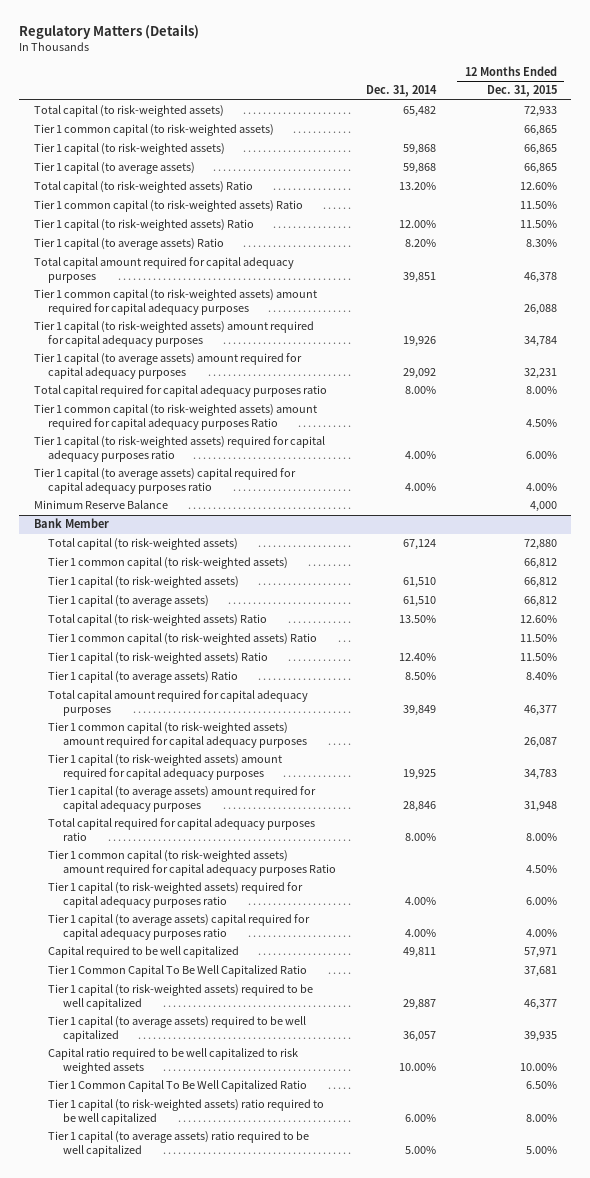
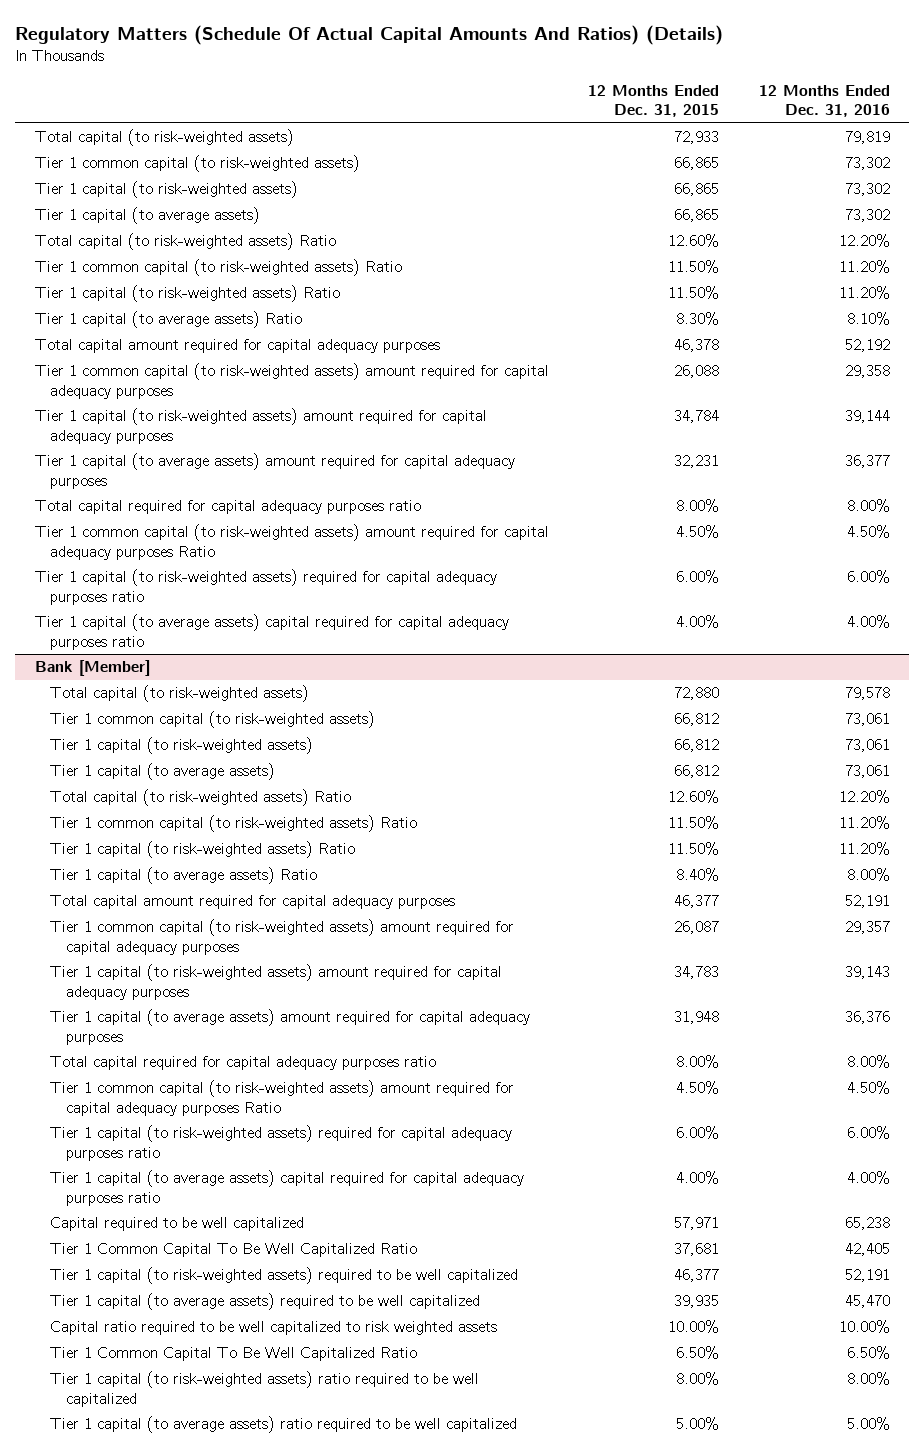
[18,24,199,40] Regulatory Matters (Details) -> [14,24,723,45] Regulatory Matters (Schedule Of Actual Capital Amounts And Ratios) (Details)
[365,85,437,98] Dec. 31, 2014 -> none
none -> [758,84,890,118] 12 Months Ended Dec. 31, 2016
[33,500,168,510] Minimum Reserve Balance -> none
[33,518,109,529] Bank Member -> [34,660,150,677] Bank [Member]

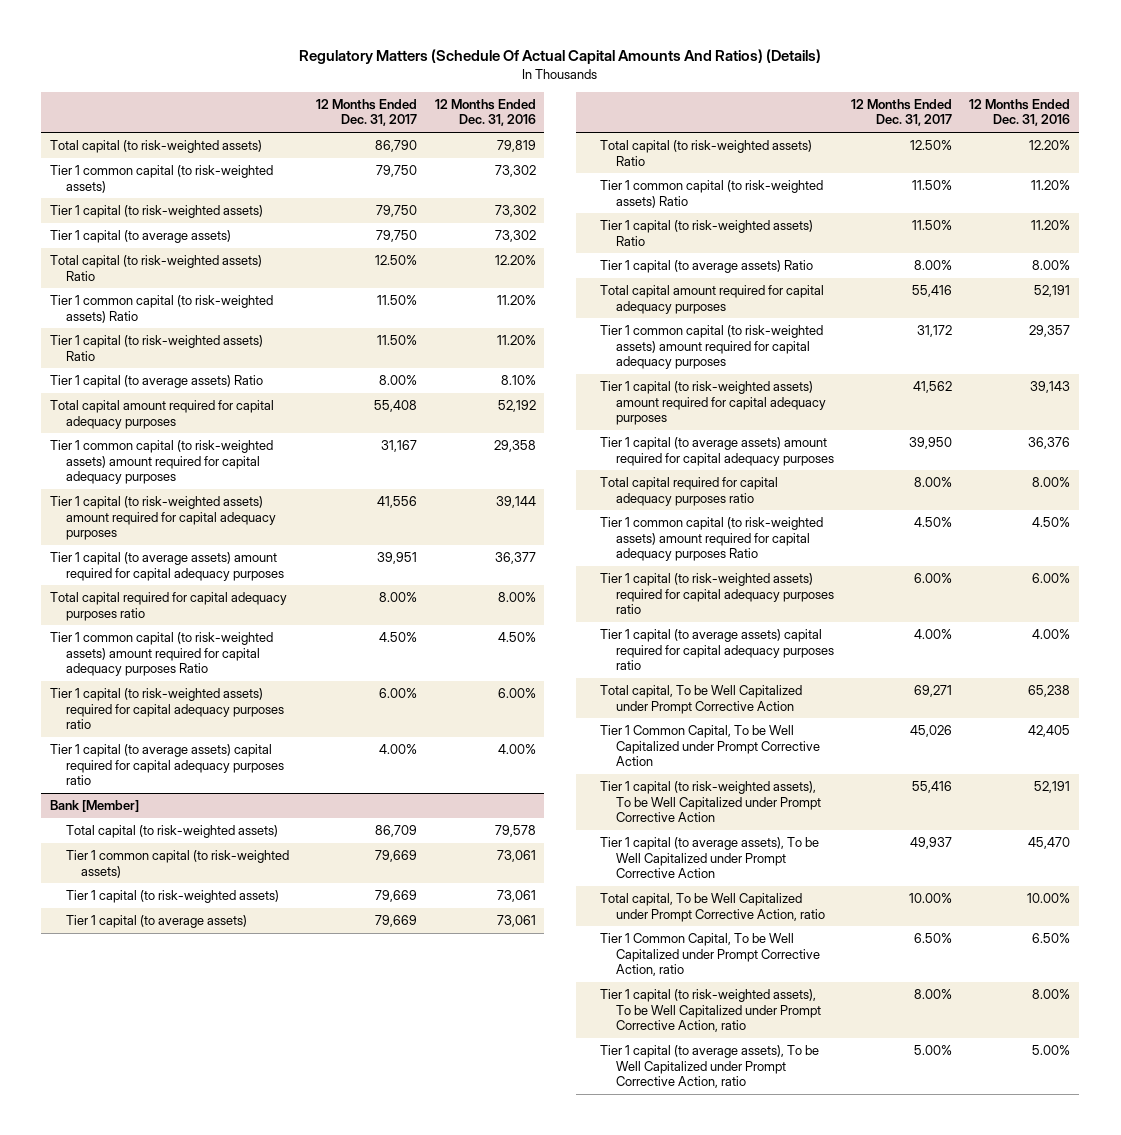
[588,84,720,118] 12 Months Ended Dec. 31, 2015 -> none
none -> [316,98,418,127] 12 Months Ended Dec. 31, 2017
[50,1217,305,1232] Capital required to be well capitalized -> [600,685,803,714] Total capital, To be Well Capitalized under Prompt Corrective Action
[50,1243,418,1258] Tier 1 Common Capital To Be Well Capitalized Ratio -> [600,725,820,767] Tier 1 Common Capital, To be Well Capitalized under Prompt Corrective Action
[50,1267,519,1285] Tier 1 capital (to risk-weighted assets) required to be well capitalized -> [600,781,821,823] Tier 1 capital (to risk-weighted assets), To be Well Capitalized under Prompt Corrective Action
[50,1293,481,1311] Tier 1 capital (to average assets) required to be well capitalized -> [600,837,820,879] Tier 1 capital (to average assets), To be Well Capitalized under Prompt Corrective Action
[50,1321,498,1336] Capital ratio required to be well capitalized to risk weighted assets -> [600,893,825,922] Total capital, To be Well Capitalized under Prompt Corrective Action, ratio
[50,1347,418,1362] Tier 1 Common Capital To Be Well Capitalized Ratio -> [600,933,820,977] Tier 1 Common Capital, To be Well Capitalized under Prompt Corrective Action, ratio
[50,1371,480,1407] Tier 1 capital (to risk-weighted assets) ratio required to be well capitalized -> [600,989,821,1033] Tier 1 capital (to risk-weighted assets), To be Well Capitalized under Prompt Corrective Action, ratio
[50,1416,518,1434] Tier 1 capital (to average assets) ratio required to be well capitalized -> [600,1045,820,1089] Tier 1 capital (to average assets), To be Well Capitalized under Prompt Corrective Action, ratio

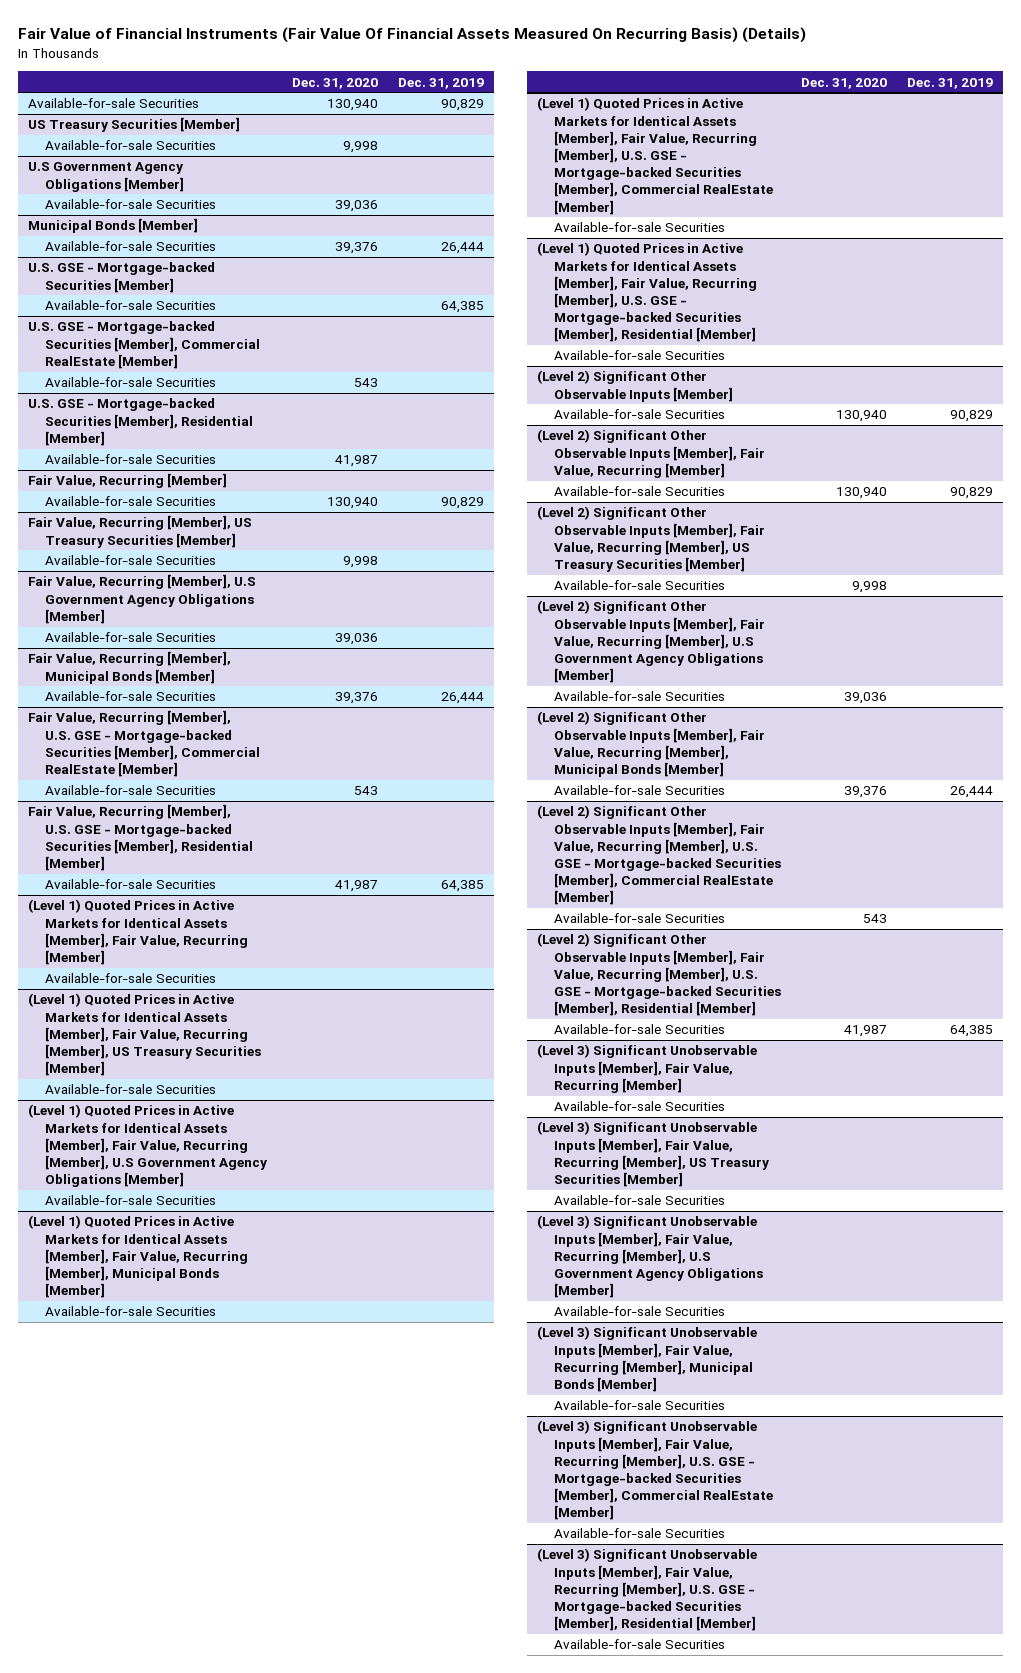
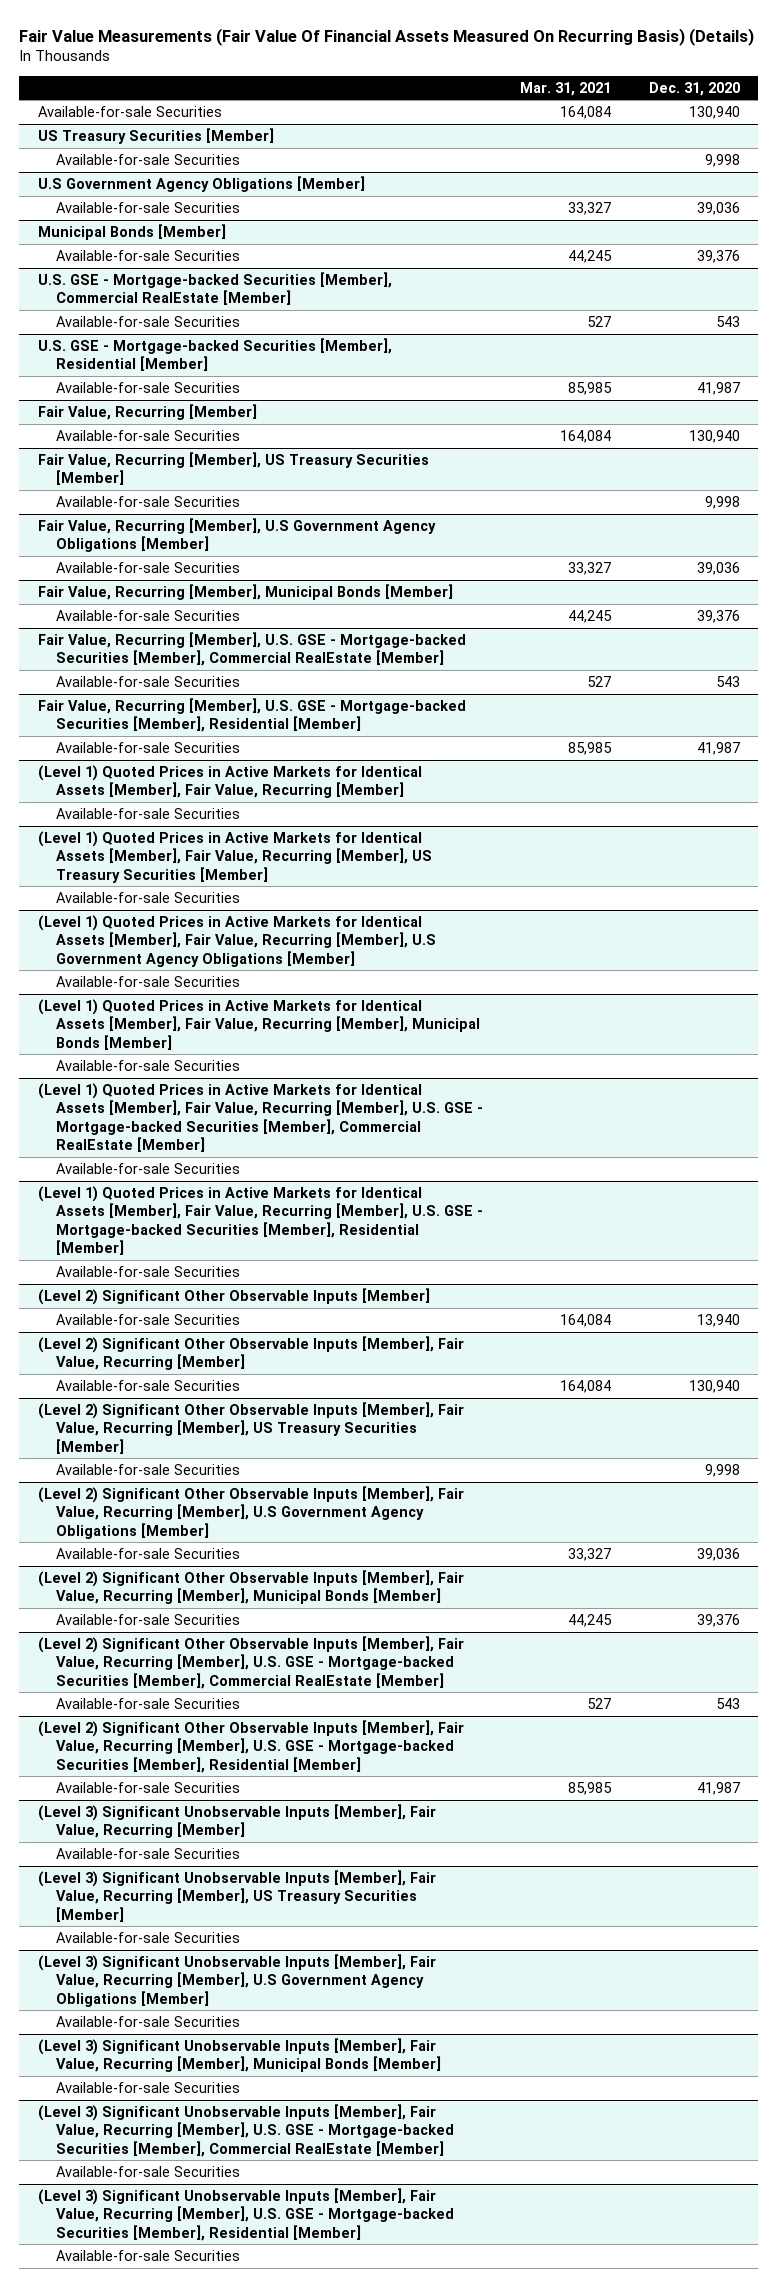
[18,27,807,44] Fair Value of Financial Instruments (Fair Value Of Financial Assets Measured On Recurring Basis) (Details) -> [19,27,755,46] Fair Value Measurements (Fair Value Of Financial Assets Measured On Recurring Basis) (Details)
[397,77,484,89] Dec. 31, 2019 -> none
none -> [520,81,612,96] Mar. 31, 2021
[28,262,216,293] U.S. GSE - Mortgage-backed Securities [Member] -> none
[44,300,216,311] Available-for-sale Securities -> none
[835,410,887,423] 130,940 -> [696,1313,740,1327] 13,940

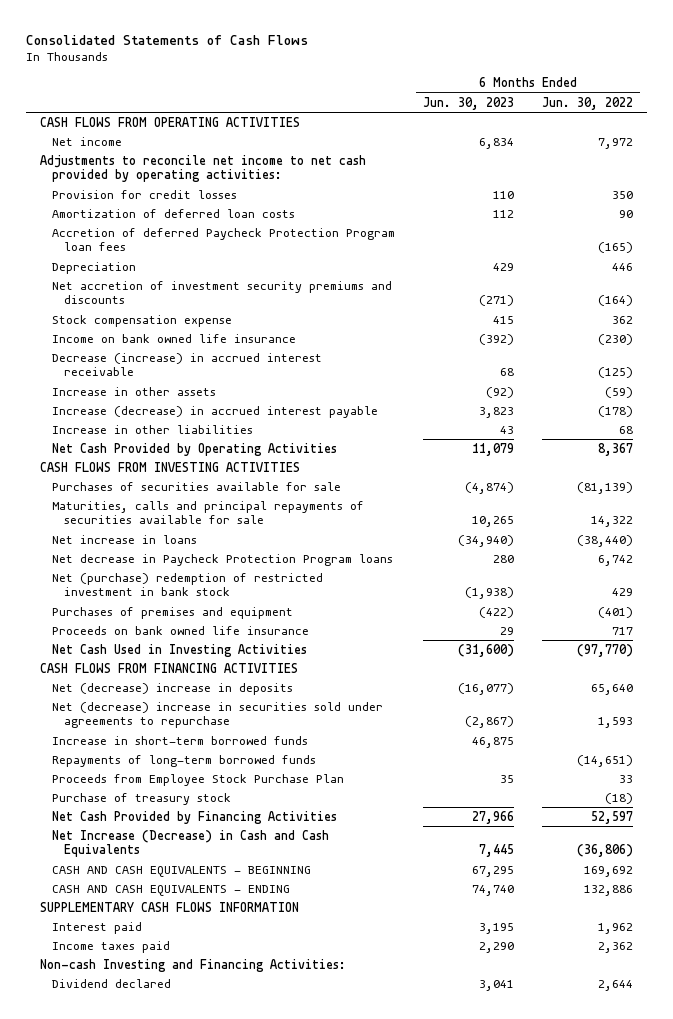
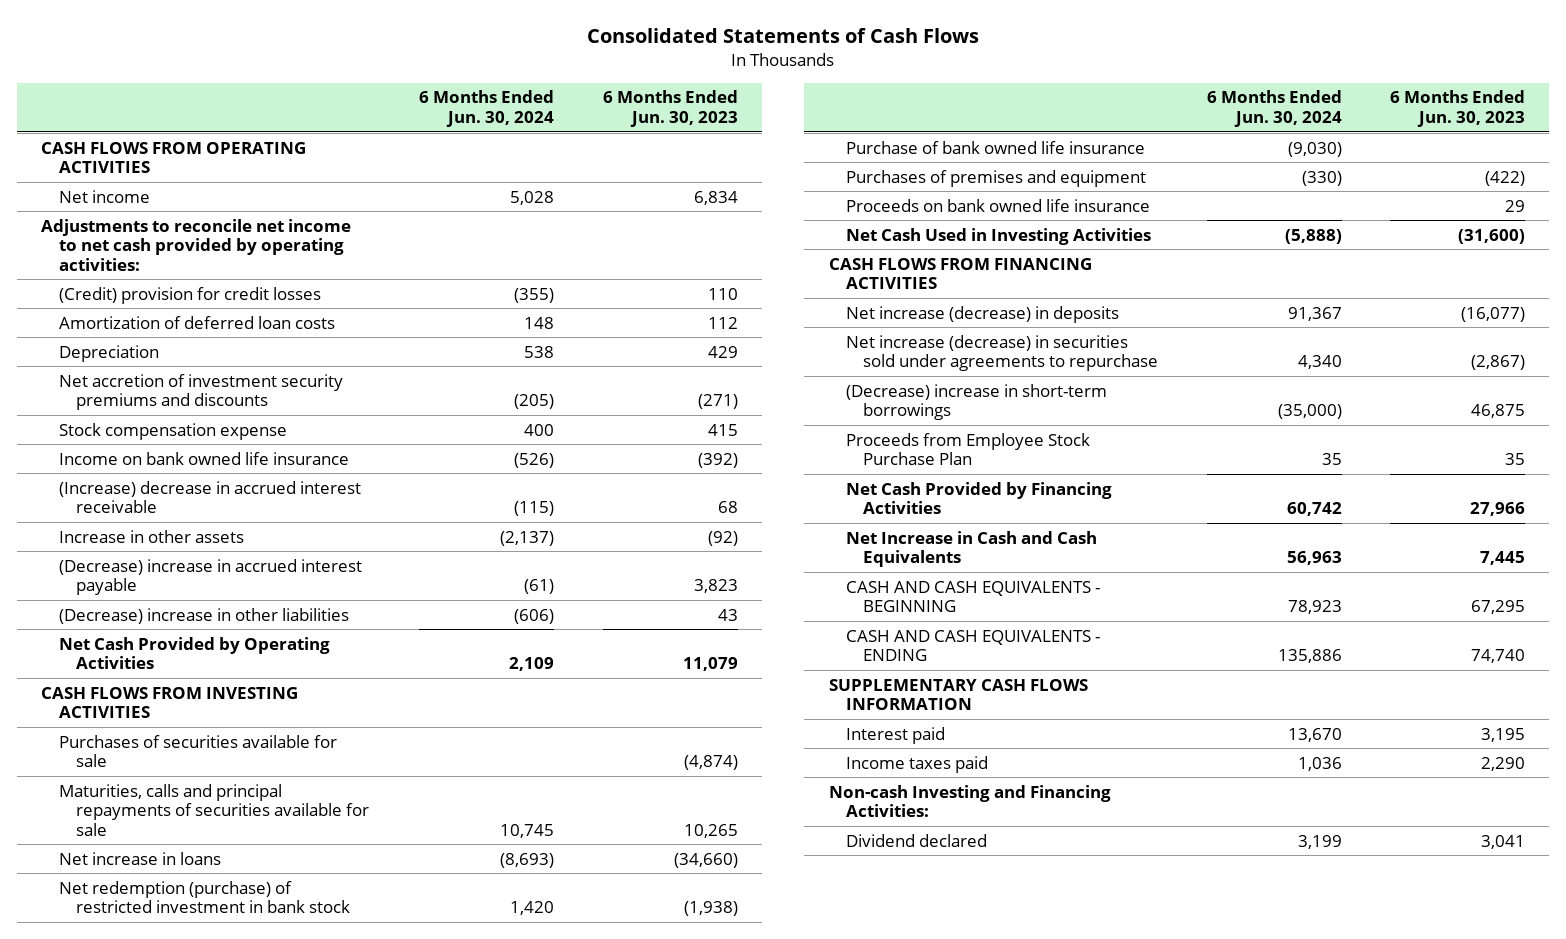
[542,96,634,110] Jun. 30, 2022 -> none
none -> [419,90,555,127] 6 Months Ended Jun. 30, 2024
[51,189,237,199] Provision for credit losses -> [58,286,321,304] (Credit) provision for credit losses
[51,227,395,252] Accretion of deferred Paycheck Protection Program loan fees -> none
[51,352,322,377] Decrease (increase) in accrued interest receivable -> [58,480,361,514] (Increase) decrease in accrued interest receivable
[51,405,378,418] Increase (decrease) in accrued interest payable -> [58,558,362,596] (Decrease) increase in accrued interest payable
[51,424,253,434] Increase in other liabilities -> [58,607,349,624] (Decrease) increase in other liabilities
[51,553,393,566] Net decrease in Paycheck Protection Program loans -> none
[458,534,515,547] (34,940) -> [673,852,738,868] (34,660)
[51,572,323,597] Net (purchase) redemption of restricted investment in bank stock -> [58,880,350,914] Net redemption (purchase) of restricted investment in bank stock
none -> [845,140,1145,154] Purchase of bank owned life insurance
[51,754,316,767] Repayments of long-term borrowed funds -> none
[51,682,293,695] Net (decrease) increase in deposits -> [845,305,1119,323] Net increase (decrease) in deposits
[51,701,383,729] Net (decrease) increase in securities sold under agreements to repurchase -> [845,334,1159,372] Net increase (decrease) in securities sold under agreements to repurchase
[51,735,308,745] Increase in short-term borrowed funds -> [845,383,1107,421] (Decrease) increase in short-term borrowings
[51,792,231,805] Purchase of treasury stock -> none
[51,829,329,858] Net Increase (Decrease) in Cash and Cash Equivalents -> [845,530,1097,568] Net Increase in Cash and Cash Equivalents

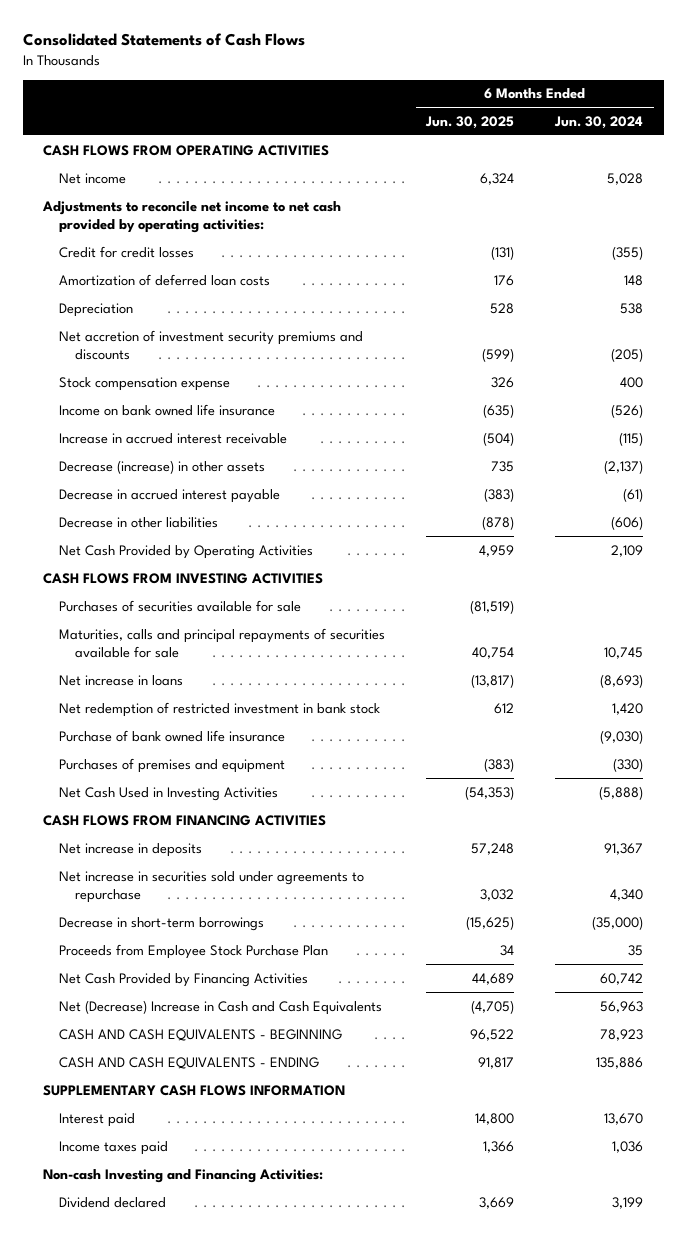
[602,90,738,127] 6 Months Ended Jun. 30, 2023 -> none
none -> [425,115,515,129] Jun. 30, 2025
[58,286,321,304] (Credit) provision for credit losses -> [59,245,195,258] Credit for credit losses
[58,480,361,514] (Increase) decrease in accrued interest receivable -> [59,432,288,444] Increase in accrued interest receivable
[58,529,244,543] Increase in other assets -> [59,459,266,474] Decrease (increase) in other assets
[58,558,362,596] (Decrease) increase in accrued interest payable -> [59,488,281,503] Decrease in accrued interest payable
[58,607,349,624] (Decrease) increase in other liabilities -> [59,516,219,528] Decrease in other liabilities
[58,880,350,914] Net redemption (purchase) of restricted investment in bank stock -> [59,701,381,717] Net redemption of restricted investment in bank stock
[845,198,1150,212] Proceeds on bank owned life insurance -> none
[845,305,1119,323] Net increase (decrease) in deposits -> [59,842,203,857] Net increase in deposits
[845,334,1159,372] Net increase (decrease) in securities sold under agreements to repurchase -> [59,870,365,903] Net increase in securities sold under agreements to repurchase
[845,383,1107,421] (Decrease) increase in short-term borrowings -> [59,916,265,931] Decrease in short-term borrowings
[845,530,1097,568] Net Increase in Cash and Cash Equivalents -> [59,999,383,1015] Net (Decrease) Increase in Cash and Cash Equivalents

